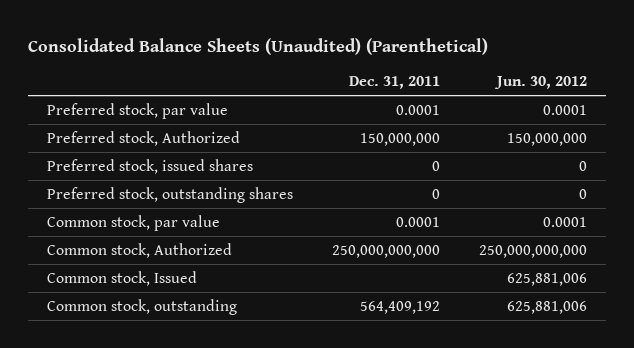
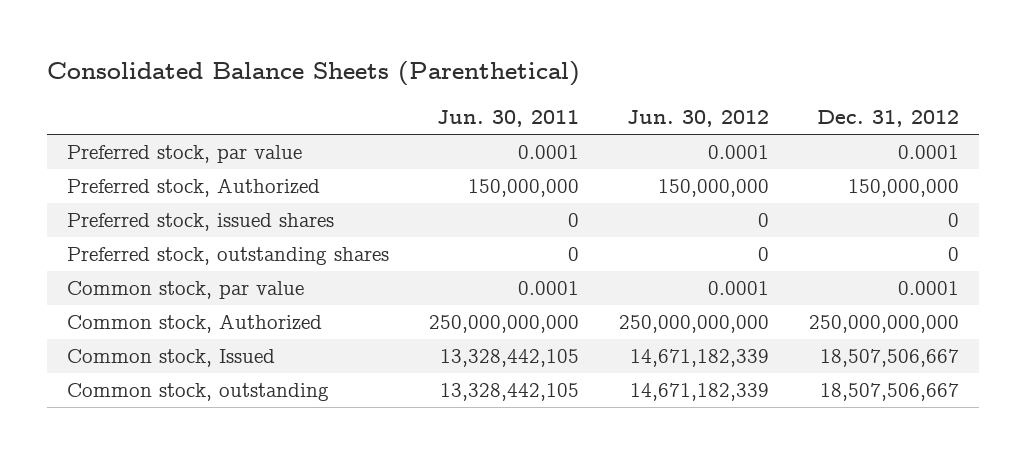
[27,37,488,55] Consolidated Balance Sheets (Unaudited) (Parenthetical) -> [46,61,580,87] Consolidated Balance Sheets (Parenthetical)
[348,75,440,89] Dec. 31, 2011 -> none
none -> [436,110,579,128] Jun. 30, 2011
none -> [816,110,959,128] Dec. 31, 2012
[506,272,587,286] 625,881,006 -> [629,349,769,368] 14,671,182,339
[506,300,587,314] 625,881,006 -> [629,383,769,402] 14,671,182,339

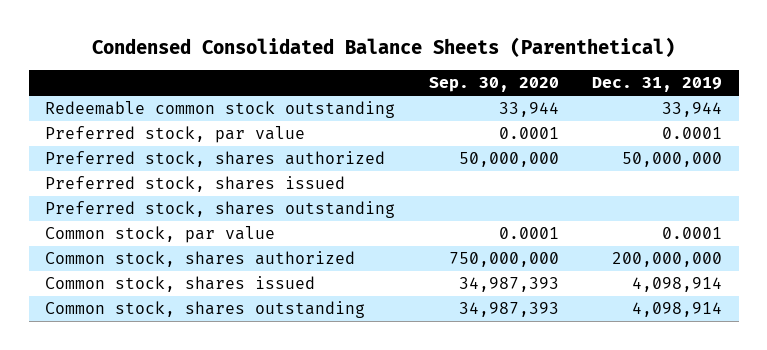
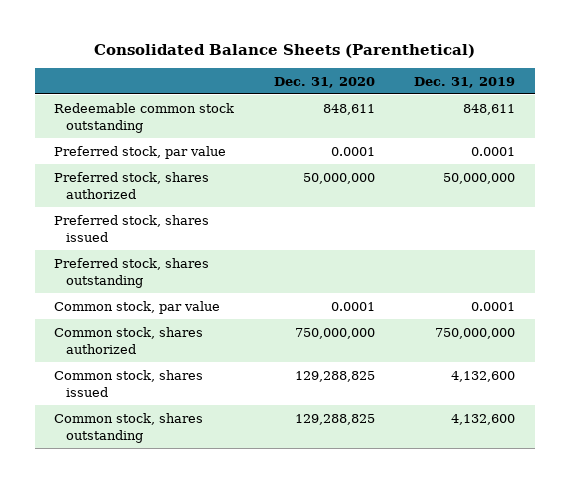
[91,36,675,57] Condensed Consolidated Balance Sheets (Parenthetical) -> [93,44,475,59] Consolidated Balance Sheets (Parenthetical)
[428,77,559,93] Sep. 30, 2020 -> none
none -> [273,76,375,88] Dec. 31, 2020
[662,102,723,118] 33,944 -> [463,103,516,115] 848,611
[612,252,723,268] 200,000,000 -> [435,327,516,339] 750,000,000
[632,277,723,293] 4,098,914 -> [451,370,516,382] 4,132,600
[632,302,723,318] 4,098,914 -> [451,413,516,425] 4,132,600

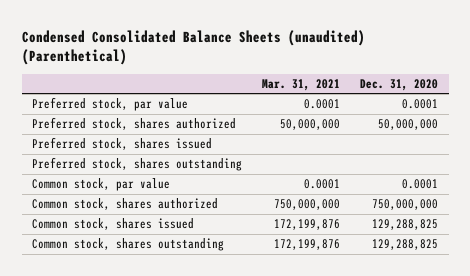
[93,44,475,59] Consolidated Balance Sheets (Parenthetical) -> [21,29,365,66] Condensed Consolidated Balance Sheets (unaudited) (Parenthetical)
[414,76,516,88] Dec. 31, 2019 -> none
none -> [262,79,341,92] Mar. 31, 2021
[54,102,235,133] Redeemable common stock outstanding -> none

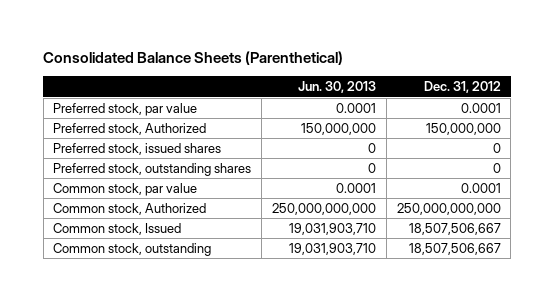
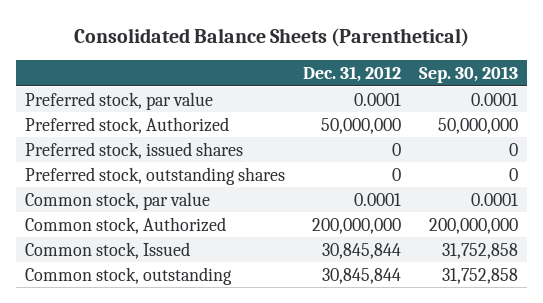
[297,81,376,94] Jun. 30, 2013 -> none
none -> [419,65,519,83] Sep. 30, 2013
[425,122,501,135] 150,000,000 -> [321,117,402,134] 50,000,000
[396,202,501,215] 250,000,000,000 -> [312,217,402,234] 200,000,000
[408,222,501,235] 18,507,506,667 -> [322,242,402,259] 30,845,844
[408,242,501,255] 18,507,506,667 -> [322,267,402,284] 30,845,844

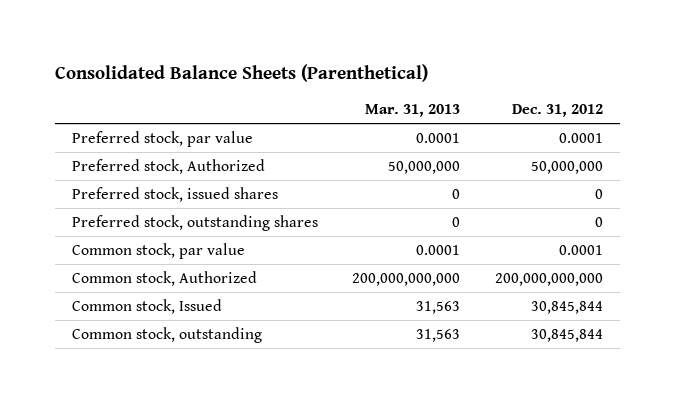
[419,65,519,83] Sep. 30, 2013 -> none
none -> [365,104,461,118] Mar. 31, 2013
[312,217,402,234] 200,000,000 -> [494,272,603,286] 200,000,000,000

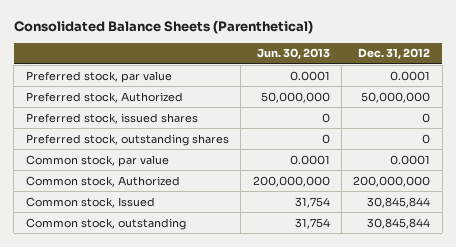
[365,104,461,118] Mar. 31, 2013 -> none
none -> [256,48,330,60] Jun. 30, 2013
[494,272,603,286] 200,000,000,000 -> [353,175,431,187] 200,000,000

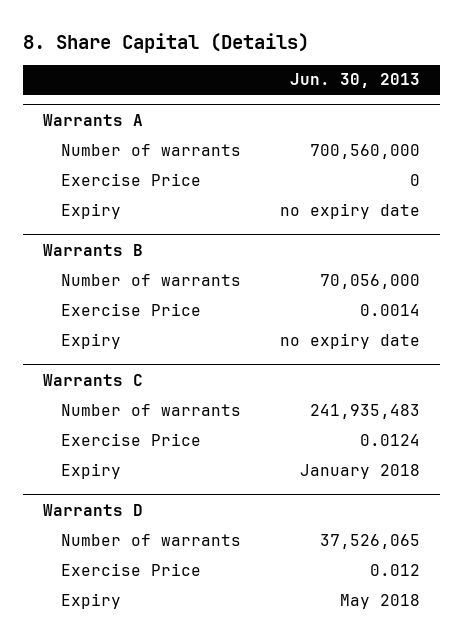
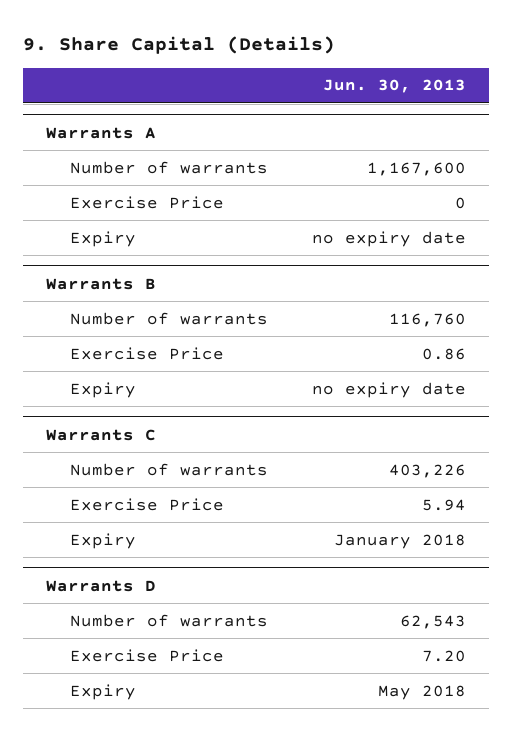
[23,32,310,53] 8. Share Capital (Details) -> [23,36,336,55] 9. Share Capital (Details)
[310,143,421,159] 700,560,000 -> [367,161,467,176] 1,167,600
[320,273,421,289] 70,056,000 -> [389,312,467,327] 116,760
[360,303,421,316] 0.0014 -> [422,347,467,360] 0.86
[310,403,421,419] 241,935,483 -> [389,463,467,478] 403,226
[360,433,421,446] 0.0124 -> [422,498,467,511] 5.94
[320,533,421,549] 37,526,065 -> [400,614,467,629] 62,543
[370,563,421,576] 0.012 -> [422,649,467,662] 7.20

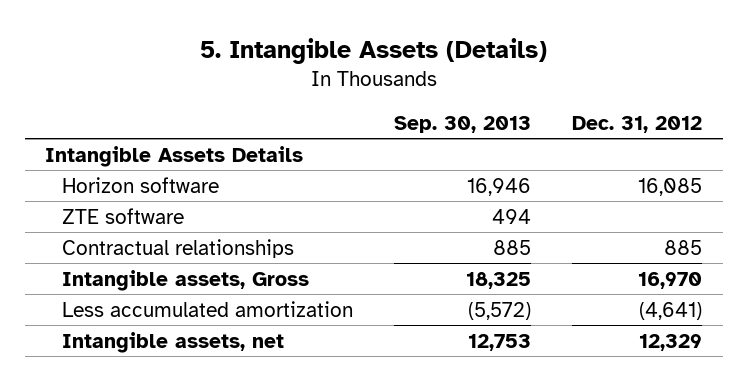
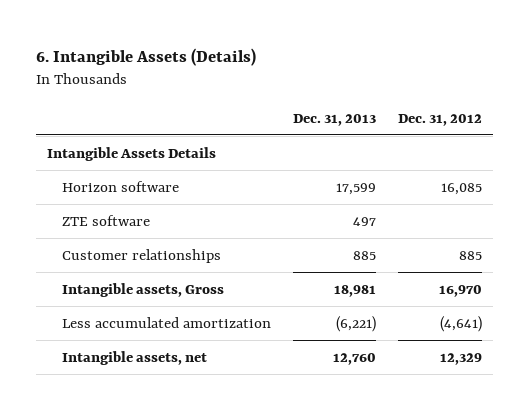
[199,37,547,64] 5. Intangible Assets (Details) -> [36,47,257,66] 6. Intangible Assets (Details)
[394,116,532,134] Sep. 30, 2013 -> none
none -> [292,113,376,126] Dec. 31, 2013
[61,238,294,258] Contractual relationships -> [61,248,221,263] Customer relationships

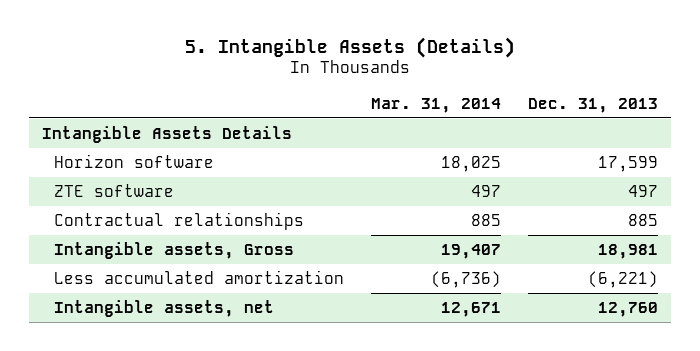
[36,47,257,66] 6. Intangible Assets (Details) -> [184,36,515,58] 5. Intangible Assets (Details)
[397,113,482,126] Dec. 31, 2012 -> none
none -> [370,97,501,113] Mar. 31, 2014
[61,248,221,263] Customer relationships -> [53,212,304,231] Contractual relationships

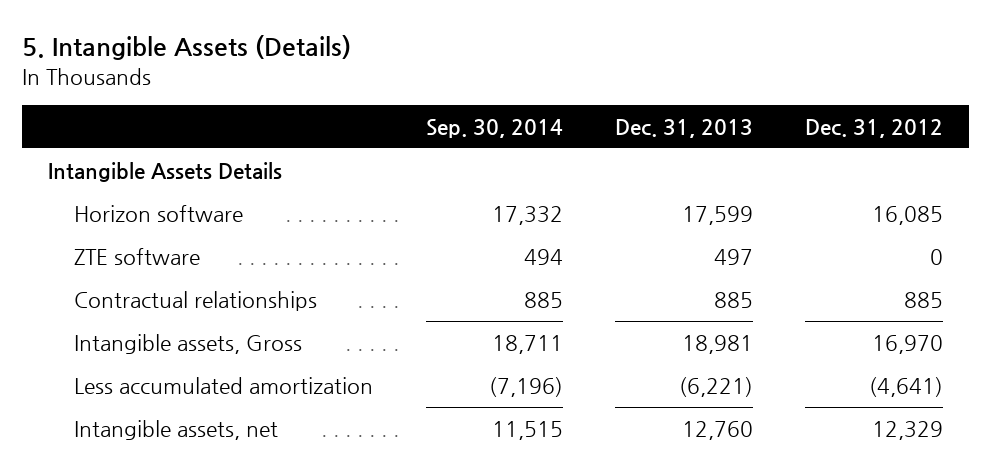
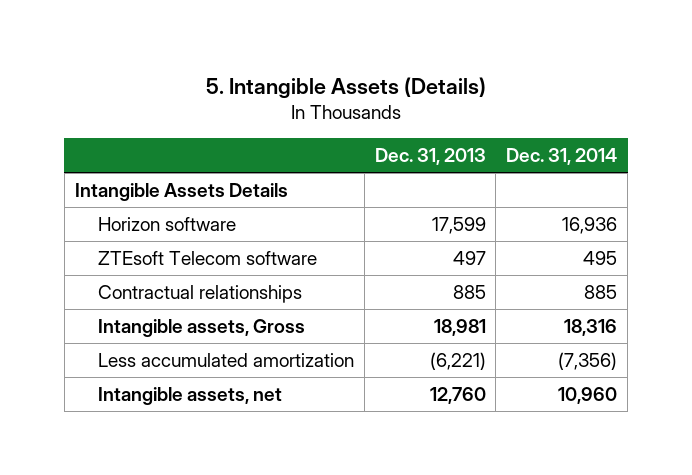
[425,118,563,138] Sep. 30, 2014 -> none
[804,118,943,138] Dec. 31, 2012 -> none
none -> [506,148,618,166] Dec. 31, 2014
[74,247,201,265] ZTE software -> [97,251,317,266] ZTEsoft Telecom software

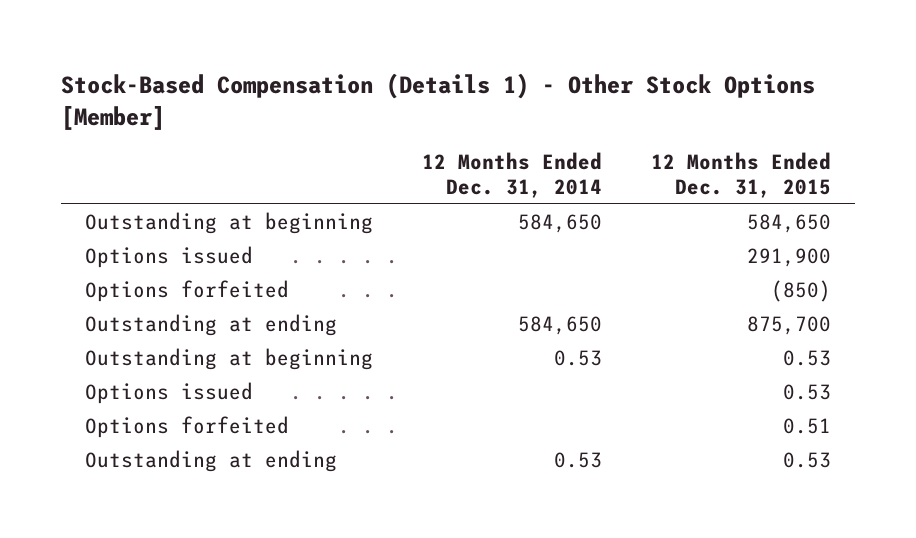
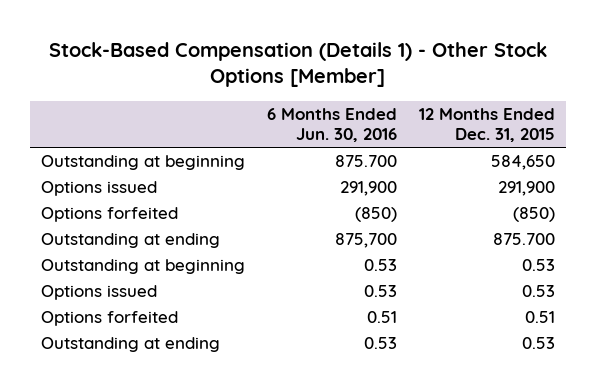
[421,152,602,199] 12 Months Ended Dec. 31, 2014 -> none
none -> [266,107,397,143] 6 Months Ended Jun. 30, 2016
[746,315,831,335] 875,700 -> [492,233,555,246] 875.700

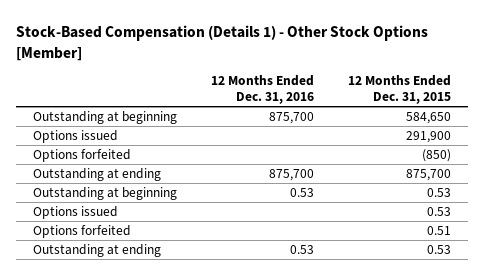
[266,107,397,143] 6 Months Ended Jun. 30, 2016 -> none
none -> [211,75,315,104] 12 Months Ended Dec. 31, 2016
[492,233,555,246] 875.700 -> [406,169,452,182] 875,700

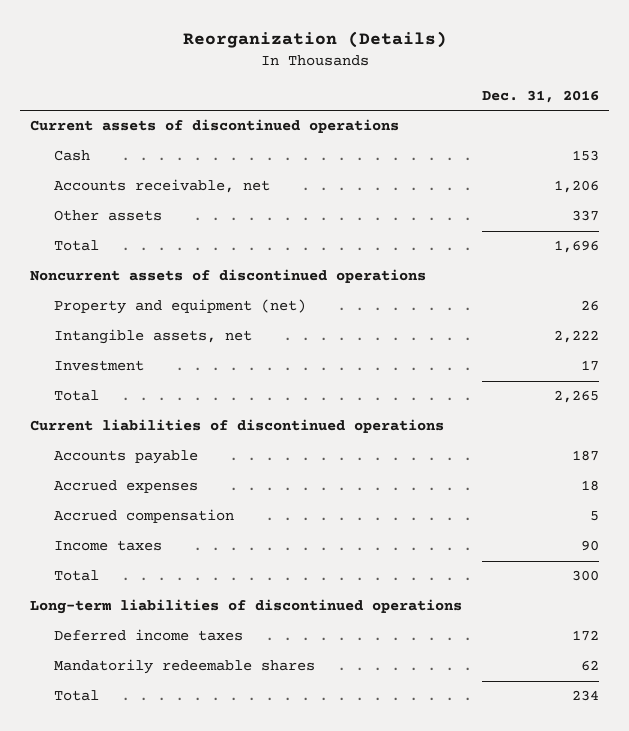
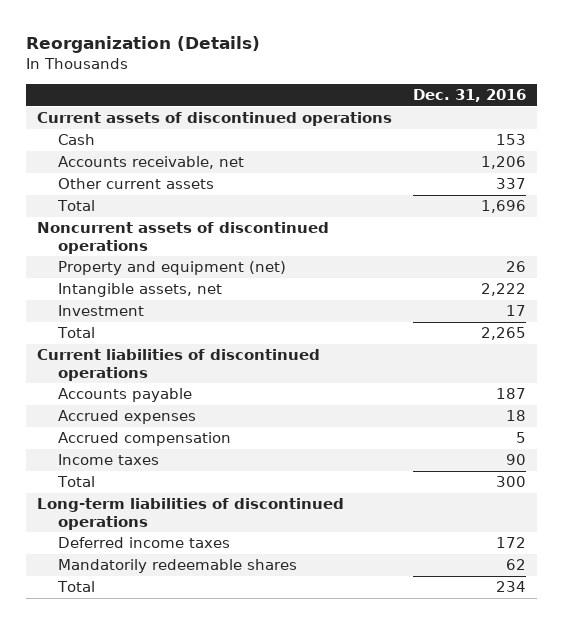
[54,210,163,222] Other assets -> [58,178,215,190] Other current assets

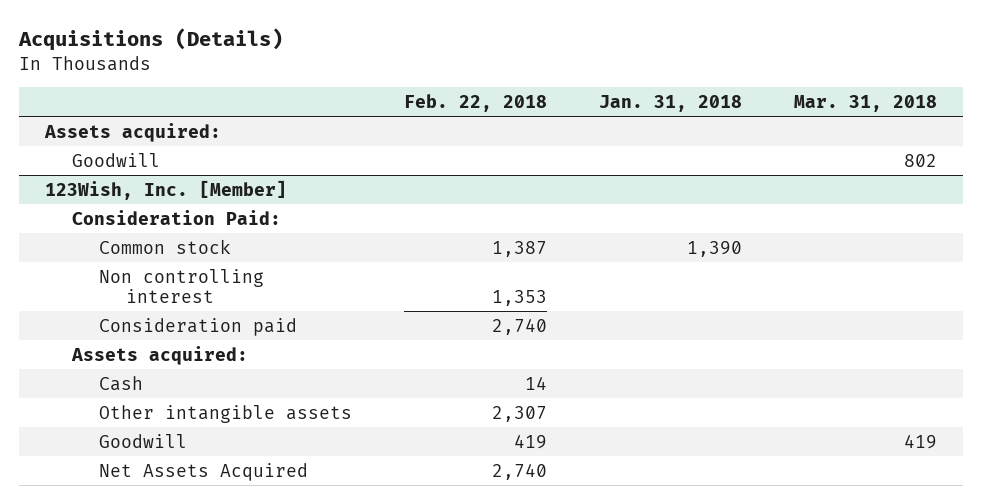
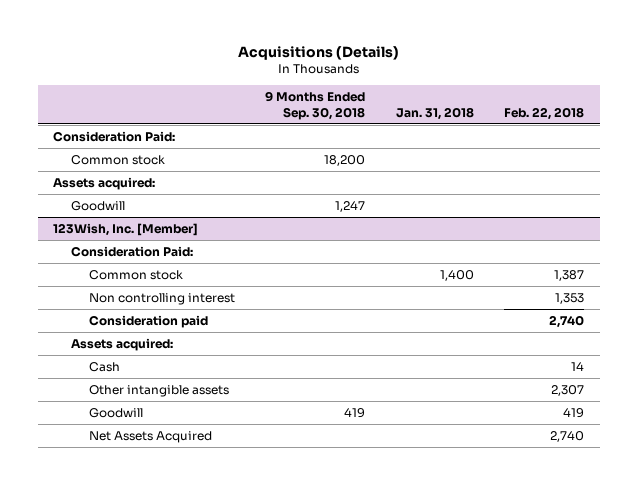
[793,94,937,112] Mar. 31, 2018 -> none
none -> [265,91,366,120] 9 Months Ended Sep. 30, 2018
none -> [53,131,176,143] Consideration Paid:
none -> [71,155,166,166] Common stock
[687,240,743,257] 1,390 -> [439,270,474,282] 1,400

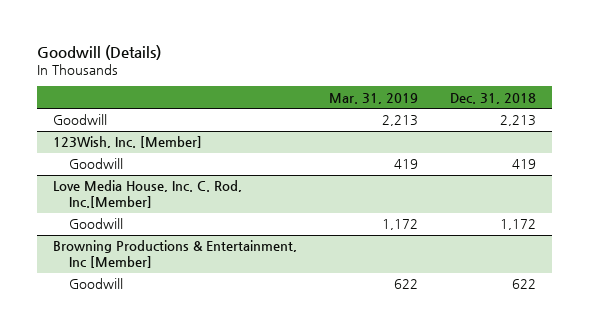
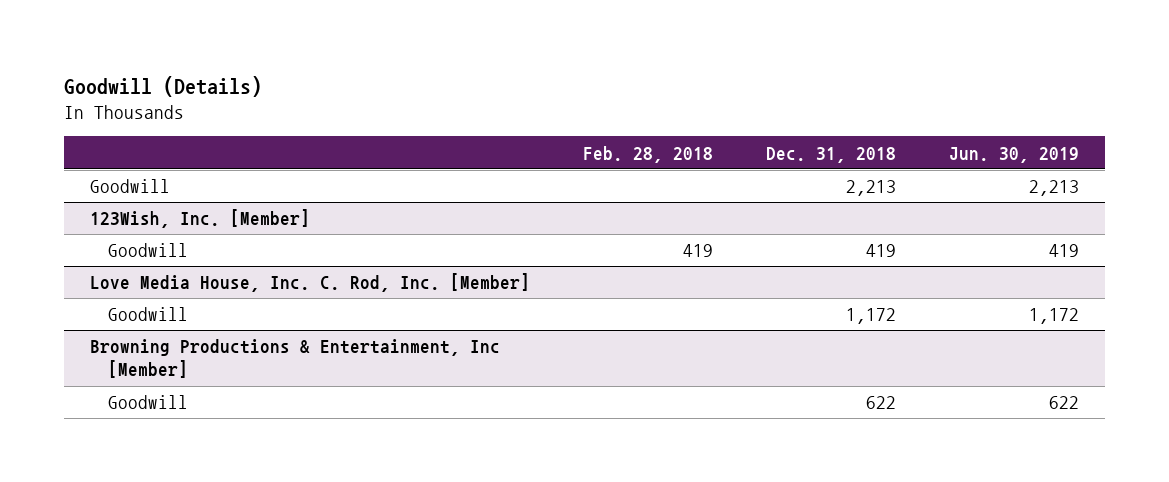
[329,92,419,104] Mar. 31, 2019 -> none
none -> [583,145,714,163] Feb. 28, 2018
none -> [948,146,1079,163] Jun. 30, 2019
[53,180,243,209] Love Media House, Inc. C. Rod, Inc.[Member] -> [90,273,531,293] Love Media House, Inc. C. Rod, Inc. [Member]

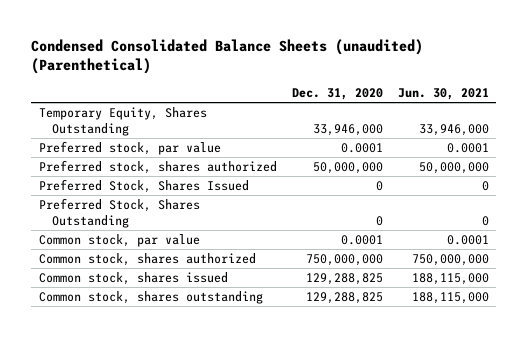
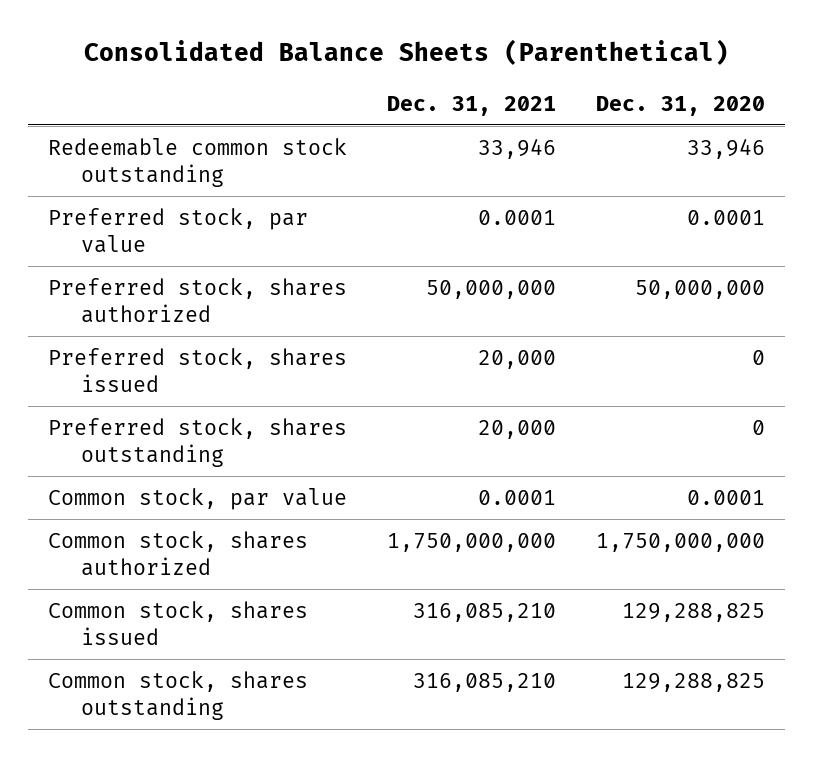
[31,38,424,75] Condensed Consolidated Balance Sheets (unaudited) (Parenthetical) -> [83,38,729,65] Consolidated Balance Sheets (Parenthetical)
[397,88,489,101] Jun. 30, 2021 -> none
none -> [387,95,557,116] Dec. 31, 2021
[38,106,207,136] Temporary Equity, Shares Outstanding -> none
none -> [48,137,348,188] Redeemable common stock outstanding
[38,178,249,193] Preferred Stock, Shares Issued -> [48,347,348,393] Preferred stock, shares issued
[38,197,200,228] Preferred Stock, Shares Outstanding -> [48,417,348,468] Preferred stock, shares outstanding
[305,253,383,266] 750,000,000 -> [596,532,766,552] 1,750,000,000

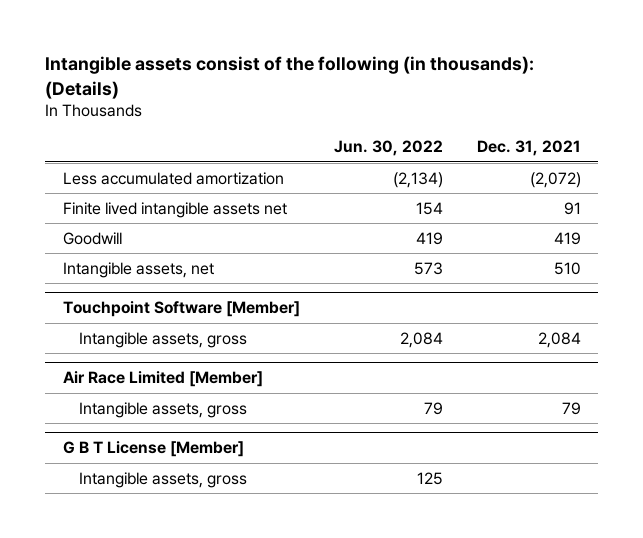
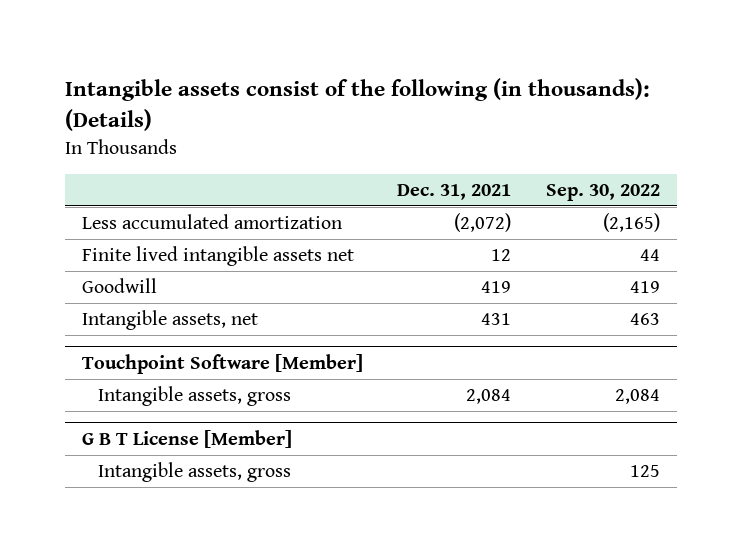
[333,140,443,157] Jun. 30, 2022 -> none
none -> [545,184,660,202] Sep. 30, 2022
[563,201,581,215] 91 -> [491,248,512,261] 12
[553,261,581,275] 510 -> [481,312,512,325] 431
[62,371,263,388] Air Race Limited [Member] -> none
[79,401,248,418] Intangible assets, gross -> none

